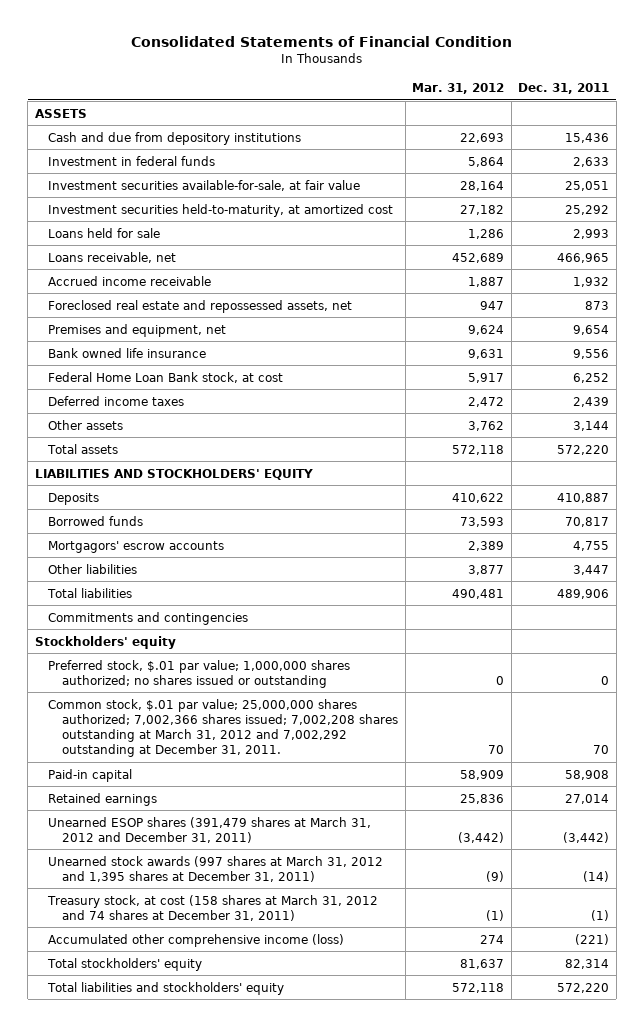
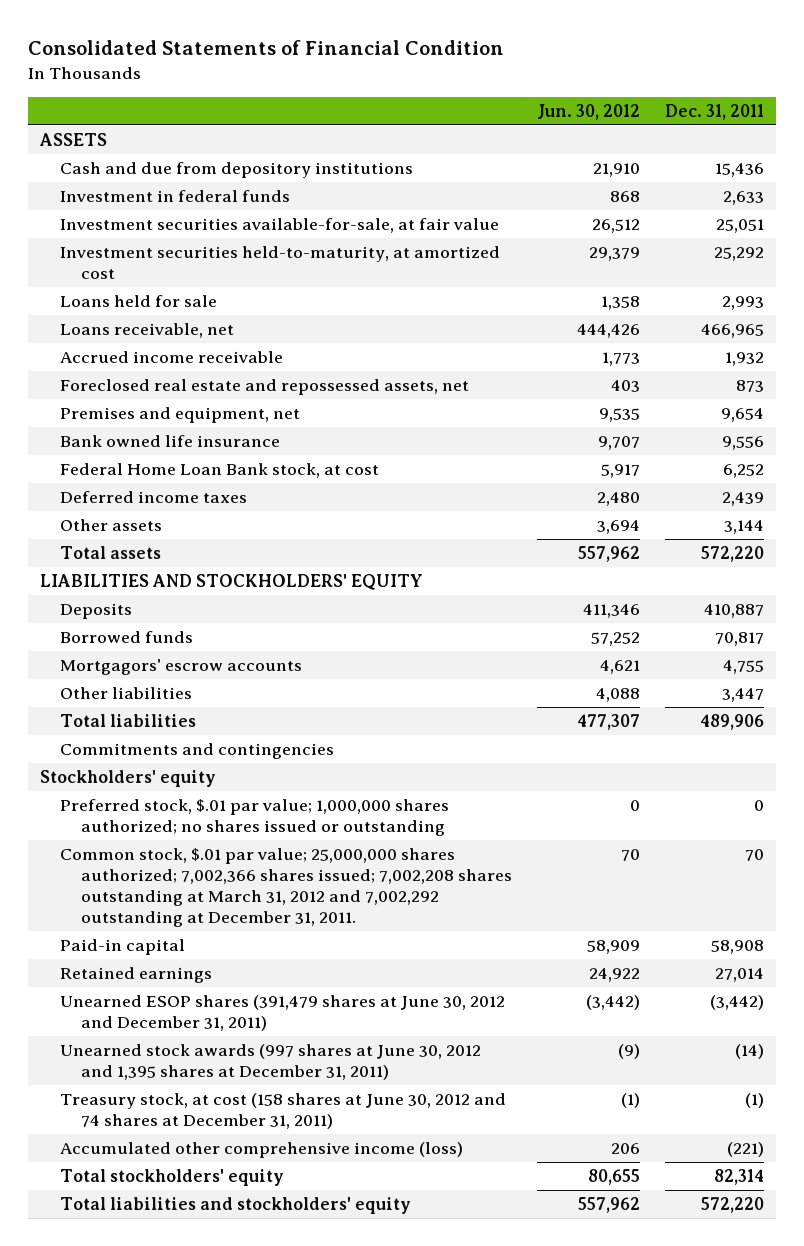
[412,82,505,94] Mar. 31, 2012 -> none
none -> [536,103,640,120] Jun. 30, 2012
[48,816,372,843] Unearned ESOP shares (391,479 shares at March 31, 2012 and December 31, 2011) -> [60,995,506,1031] Unearned ESOP shares (391,479 shares at June 30, 2012 and December 31, 2011)
[48,855,384,882] Unearned stock awards (997 shares at March 31, 2012 and 1,395 shares at December 31, 2011) -> [60,1044,482,1080] Unearned stock awards (997 shares at June 30, 2012 and 1,395 shares at December 31, 2011)
[47,894,379,921] Treasury stock, at cost (158 shares at March 31, 2012 and 74 shares at December 31, 2011) -> [60,1093,507,1129] Treasury stock, at cost (158 shares at June 30, 2012 and 74 shares at December 31, 2011)

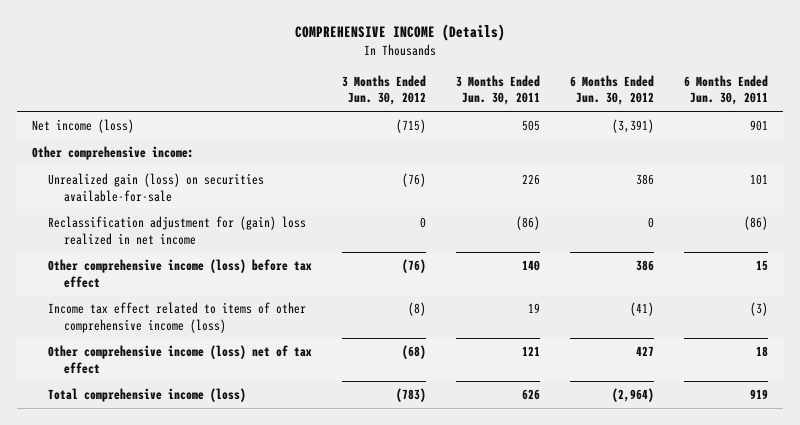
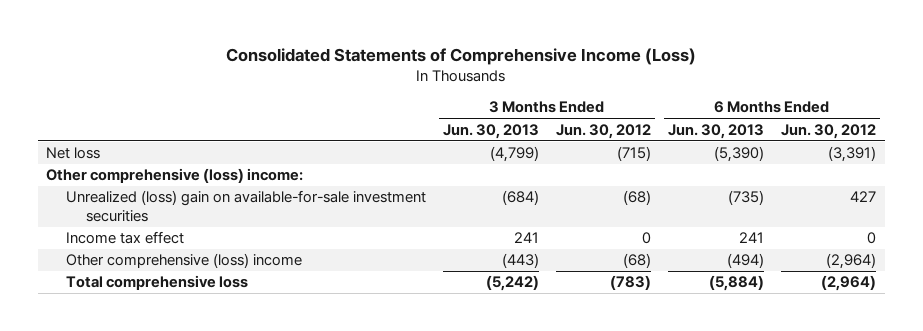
[295,24,506,42] COMPREHENSIVE INCOME (Details) -> [226,47,697,65] Consolidated Statements of Comprehensive Income (Loss)
[456,74,541,106] 3 Months Ended Jun. 30, 2011 -> none
[684,74,769,106] 6 Months Ended Jun. 30, 2011 -> none
none -> [443,123,540,139] Jun. 30, 2013
none -> [668,123,765,139] Jun. 30, 2013
[48,215,307,245] Reclassification adjustment for (gain) loss realized in net income -> none
[48,258,313,288] Other comprehensive income (loss) before tax effect -> none
[31,118,134,133] Net income (loss) -> [46,147,101,160] Net loss
[31,145,194,160] Other comprehensive income: -> [46,168,304,184] Other comprehensive (loss) income:
[48,172,265,202] Unrealized gain (loss) on securities available-for-sale -> [66,190,427,222] Unrealized (loss) gain on available-for-sale investment securities
[402,172,427,187] (76) -> [623,190,652,206] (68)
[636,173,655,185] 386 -> [850,191,877,203] 427
[48,301,307,333] Income tax effect related to items of other comprehensive income (loss) -> [66,231,185,245] Income tax effect
[408,301,427,316] (8) -> [642,232,652,245] 0
[630,301,655,316] (41) -> [867,232,877,245] 0
[48,344,313,374] Other comprehensive income (loss) net of tax effect -> [66,253,303,269] Other comprehensive (loss) income
[636,345,655,356] 427 -> [826,253,877,270] (2,964)
[48,387,247,402] Total comprehensive income (loss) -> [66,275,249,291] Total comprehensive loss

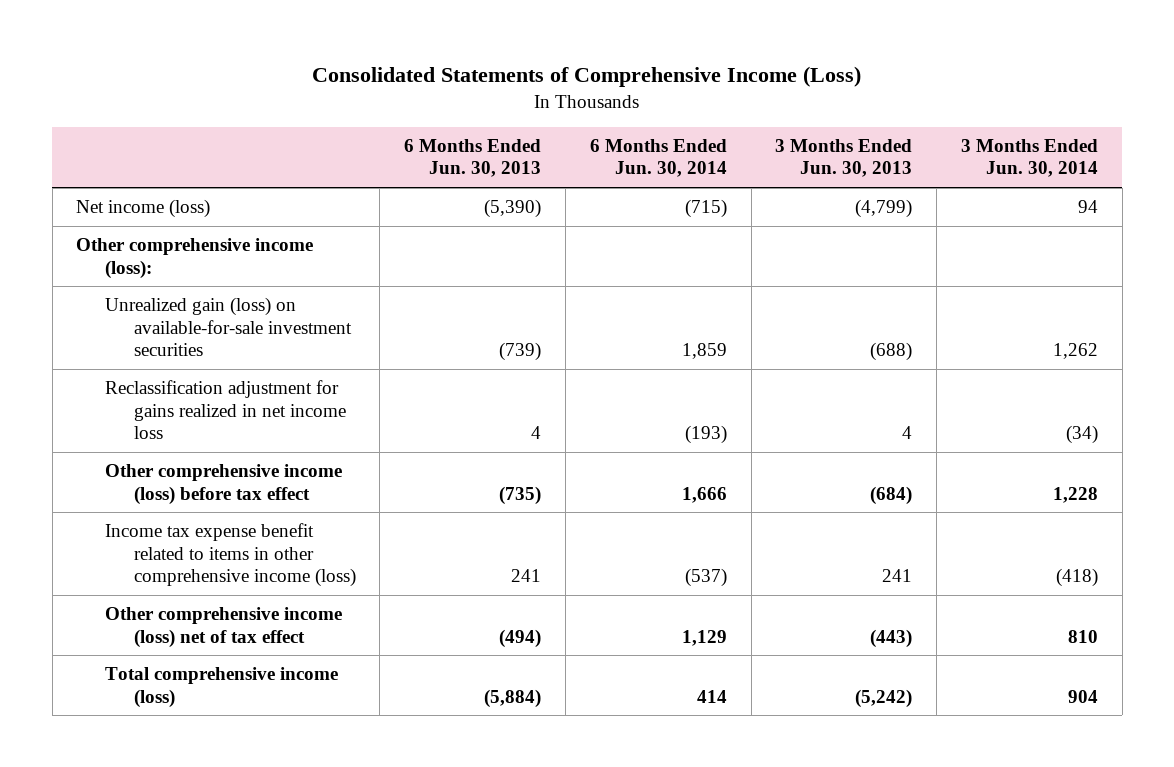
[556,123,652,139] Jun. 30, 2012 -> none
[781,123,877,139] Jun. 30, 2012 -> none
none -> [589,138,727,178] 6 Months Ended Jun. 30, 2014
none -> [961,138,1099,178] 3 Months Ended Jun. 30, 2014
[46,147,101,160] Net loss -> [76,199,211,219] Net income (loss)
[46,168,304,184] Other comprehensive (loss) income: -> [76,238,314,279] Other comprehensive income (loss):
[66,190,427,222] Unrealized (loss) gain on available-for-sale investment securities -> [104,297,352,357] Unrealized gain (loss) on available-for-sale investment securities
[502,190,540,206] (684) -> [870,342,913,362] (688)
[728,190,765,206] (735) -> [499,342,542,362] (739)
none -> [104,380,346,440] Reclassification adjustment for gains realized in net income loss
none -> [104,464,342,505] Other comprehensive income (loss) before tax effect
[66,231,185,245] Income tax effect -> [104,523,356,588] Income tax expense benefit related to items in other comprehensive income (loss)
[66,253,303,269] Other comprehensive (loss) income -> [104,607,342,648] Other comprehensive income (loss) net of tax effect
[66,275,249,291] Total comprehensive loss -> [104,667,338,708] Total comprehensive income (loss)

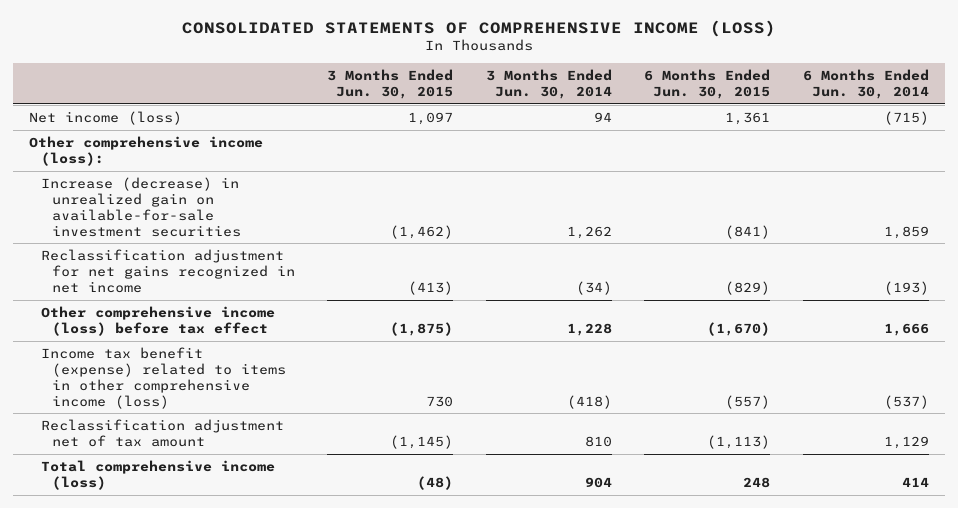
[312,65,862,87] Consolidated Statements of Comprehensive Income (Loss) -> [181,19,776,37] CONSOLIDATED STATEMENTS OF COMPREHENSIVE INCOME (LOSS)
[404,138,542,178] 6 Months Ended Jun. 30, 2013 -> none
[775,138,913,178] 3 Months Ended Jun. 30, 2013 -> none
none -> [327,69,454,100] 3 Months Ended Jun. 30, 2015
none -> [644,69,771,100] 6 Months Ended Jun. 30, 2015
[104,297,352,357] Unrealized gain (loss) on available-for-sale investment securities -> [40,176,241,237] Increase (decrease) in unrealized gain on available-for-sale investment securities
[104,380,346,440] Reclassification adjustment for gains realized in net income loss -> [40,248,295,293] Reclassification adjustment for net gains recognized in net income
[104,523,356,588] Income tax expense benefit related to items in other comprehensive income (loss) -> [40,346,286,409] Income tax benefit (expense) related to items in other comprehensive income (loss)
[104,607,342,648] Other comprehensive income (loss) net of tax effect -> [40,418,284,447] Reclassification adjustment net of tax amount

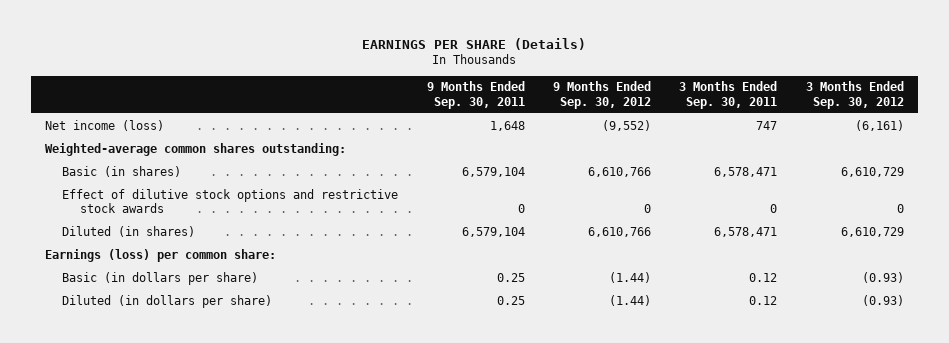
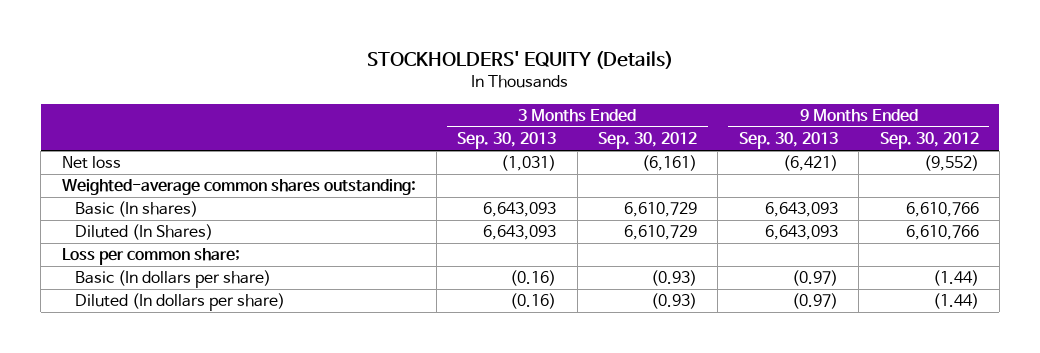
[362,37,587,50] EARNINGS PER SHARE (Details) -> [367,50,674,69] STOCKHOLDERS' EQUITY (Details)
[426,81,525,109] 9 Months Ended Sep. 30, 2011 -> none
[679,81,778,109] 3 Months Ended Sep. 30, 2011 -> none
none -> [457,132,557,150] Sep. 30, 2013
none -> [738,132,838,150] Sep. 30, 2013
[45,119,165,131] Net income (loss) -> [61,156,121,170] Net loss
[62,188,399,213] Effect of dilutive stock options and restrictive stock awards -> none
[62,165,182,177] Basic (in shares) -> [74,201,198,218] Basic (In shares)
[62,225,196,237] Diluted (in shares) -> [74,224,213,241] Diluted (In Shares)
[45,248,277,262] Earnings (loss) per common share: -> [61,248,240,266] Loss per common share;
[62,271,259,285] Basic (in dollars per share) -> [74,270,271,289] Basic (In dollars per share)
[62,294,273,308] Diluted (in dollars per share) -> [74,293,285,312] Diluted (In dollars per share)

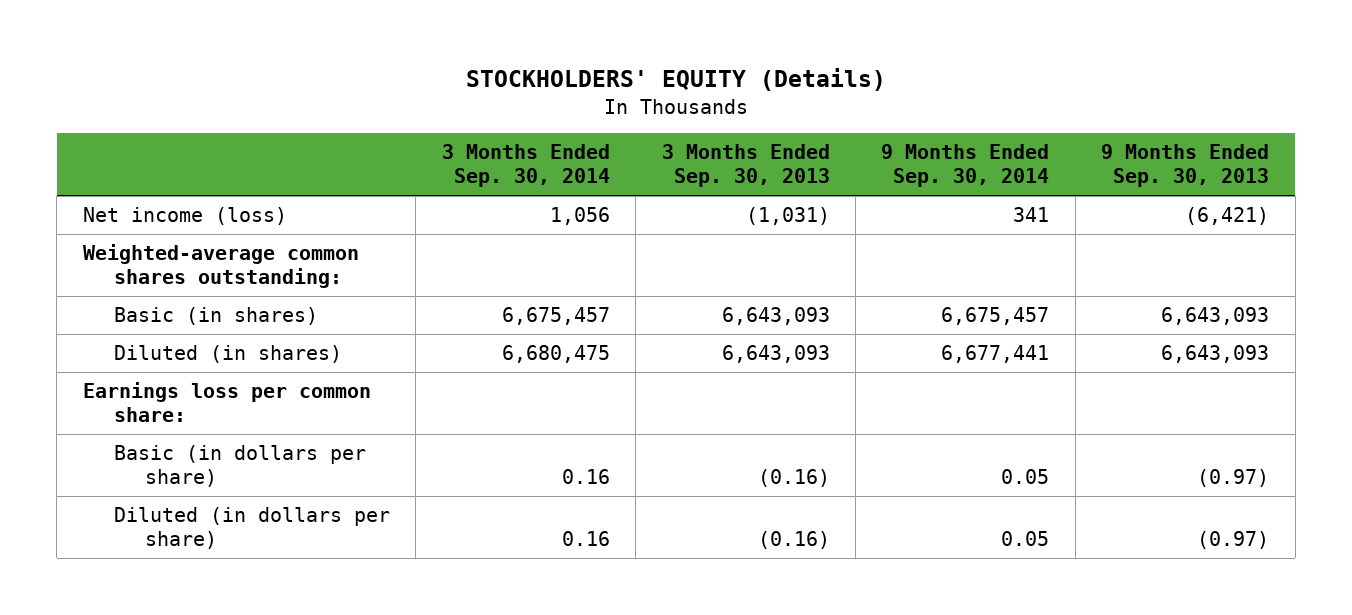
[598,132,698,150] Sep. 30, 2012 -> none
[879,132,979,150] Sep. 30, 2012 -> none
none -> [441,144,610,188] 3 Months Ended Sep. 30, 2014
none -> [881,144,1050,188] 9 Months Ended Sep. 30, 2014
[61,156,121,170] Net loss -> [82,207,287,226] Net income (loss)
[74,201,198,218] Basic (In shares) -> [113,307,318,326] Basic (in shares)
[74,224,213,241] Diluted (In Shares) -> [113,345,342,364] Diluted (in shares)
[61,248,240,266] Loss per common share; -> [82,382,371,423] Earnings loss per common share:
[74,270,271,289] Basic (In dollars per share) -> [113,445,366,488] Basic (in dollars per share)
[74,293,285,312] Diluted (In dollars per share) -> [113,507,390,550] Diluted (in dollars per share)

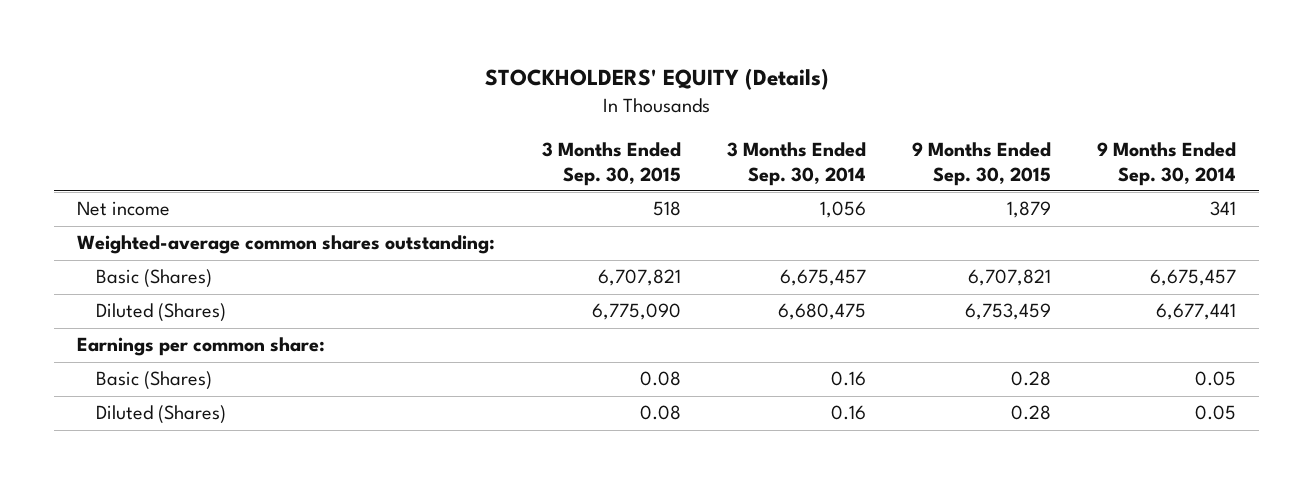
[661,144,830,188] 3 Months Ended Sep. 30, 2013 -> none
[1101,144,1270,188] 9 Months Ended Sep. 30, 2013 -> none
none -> [541,141,681,186] 3 Months Ended Sep. 30, 2015
none -> [911,141,1051,186] 9 Months Ended Sep. 30, 2015
[82,207,287,226] Net income (loss) -> [77,201,171,217] Net income
[113,307,318,326] Basic (in shares) -> [96,269,213,289] Basic (Shares)
[113,345,342,364] Diluted (in shares) -> [96,303,227,323] Diluted (Shares)
[82,382,371,423] Earnings loss per common share: -> [77,337,326,357] Earnings per common share:
[113,445,366,488] Basic (in dollars per share) -> [96,371,213,391] Basic (Shares)
[113,507,390,550] Diluted (in dollars per share) -> [96,405,227,425] Diluted (Shares)

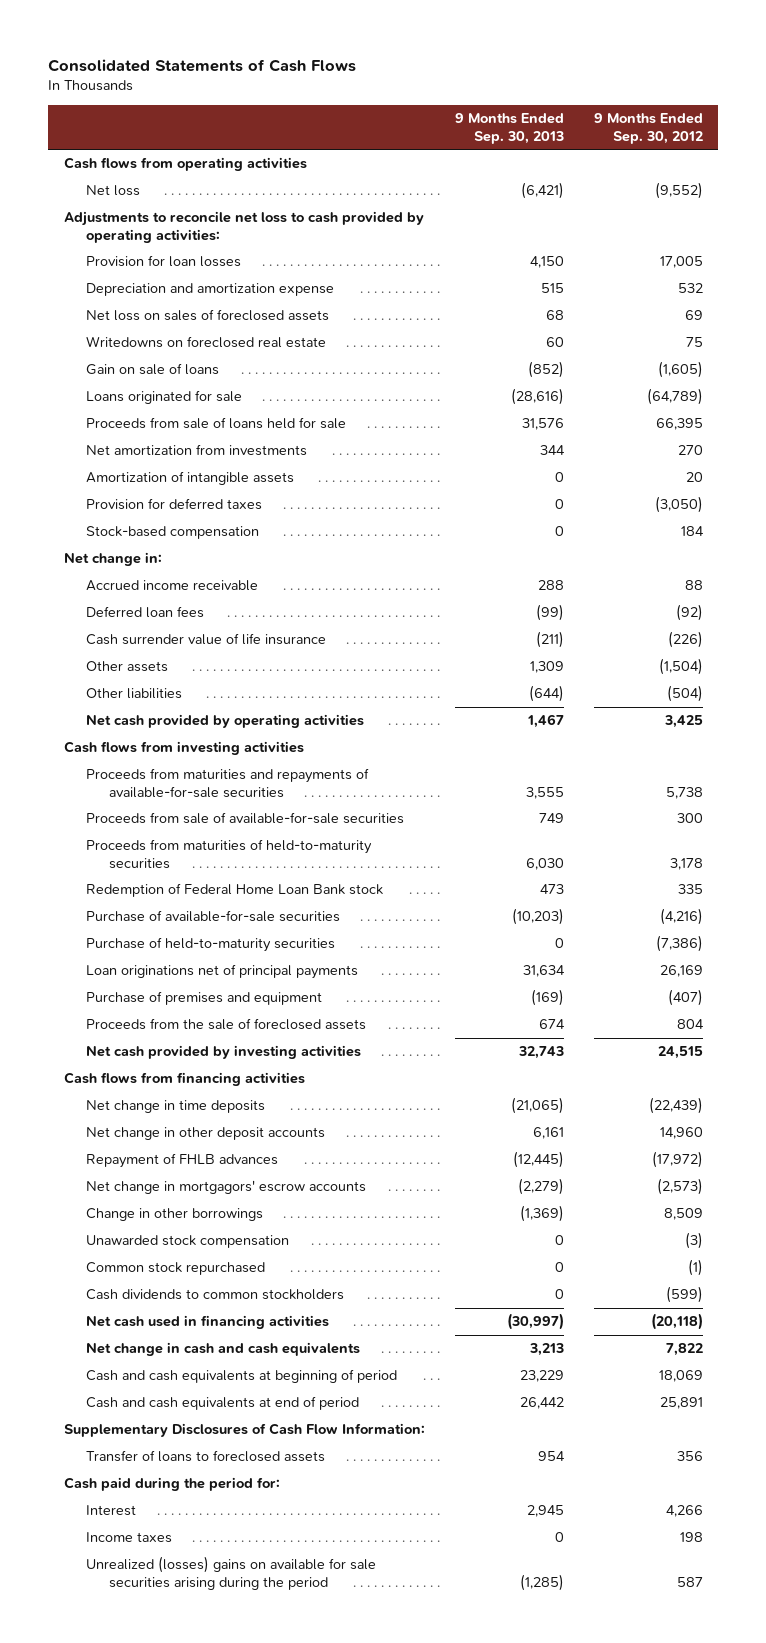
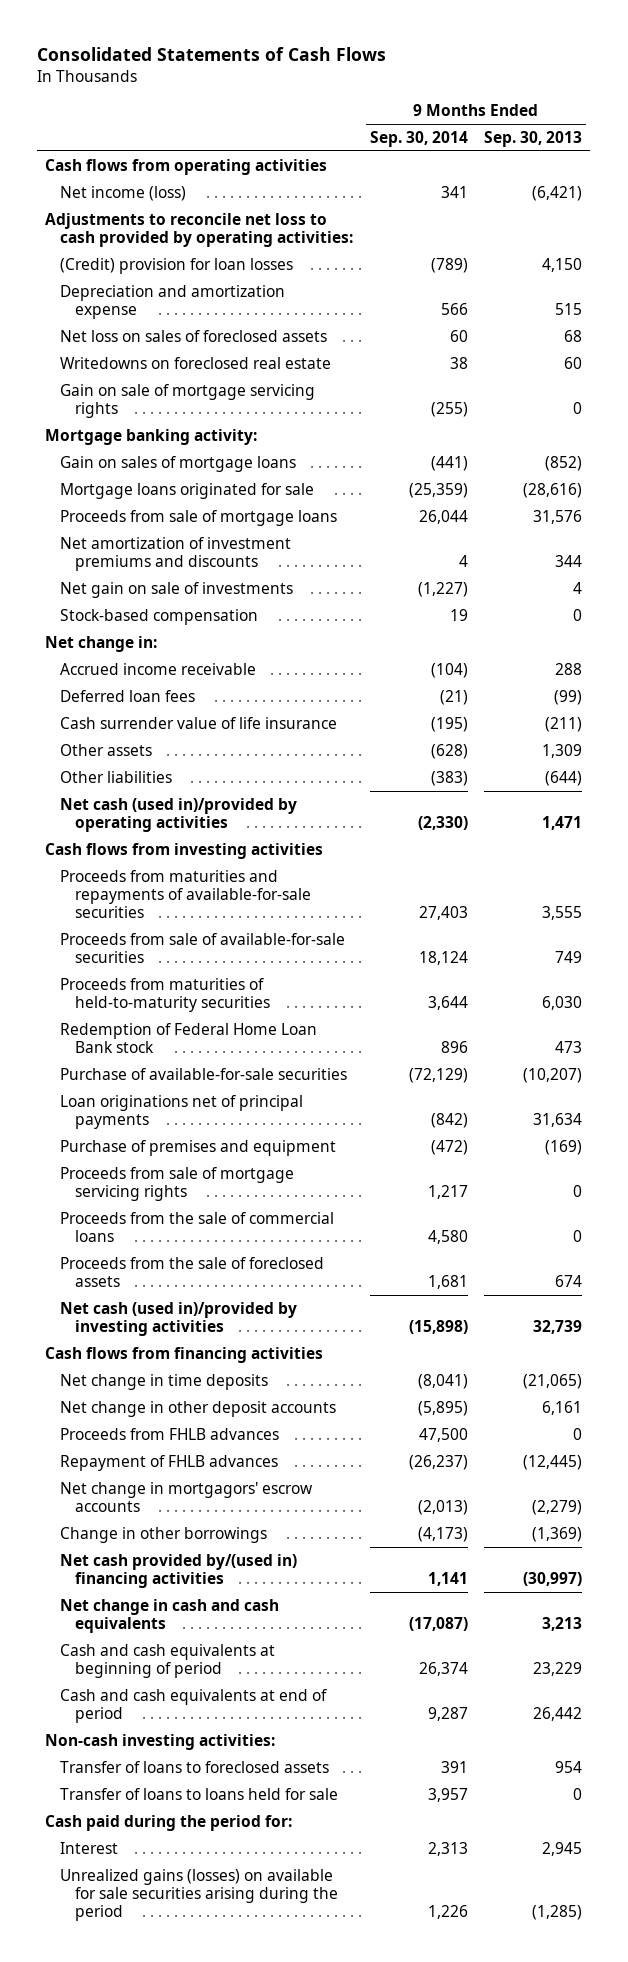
[593,113,703,144] 9 Months Ended Sep. 30, 2012 -> none
none -> [369,131,468,148] Sep. 30, 2014
[86,185,141,197] Net loss -> [60,185,187,201] Net income (loss)
[86,255,242,268] Provision for loan losses -> [60,257,294,274] (Credit) provision for loan losses
[86,471,295,486] Amortization of intangible assets -> none
[86,498,263,511] Provision for deferred taxes -> none
none -> [60,383,316,419] Gain on sale of mortgage servicing rights
none -> [45,428,258,445] Mortgage banking activity:
[86,363,220,376] Gain on sale of loans -> [60,455,297,472] Gain on sales of mortgage loans
[86,390,243,405] Loans originated for sale -> [60,482,315,499] Mortgage loans originated for sale
[86,417,347,430] Proceeds from sale of loans held for sale -> [60,509,338,526] Proceeds from sale of mortgage loans
[86,444,308,457] Net amortization from investments -> [60,536,292,572] Net amortization of investment premiums and discounts
none -> [60,581,294,598] Net gain on sale of investments
[86,714,365,729] Net cash provided by operating activities -> [60,797,298,833] Net cash (used in)/provided by operating activities
[526,714,564,729] 1,467 -> [542,816,583,831] 1,471
[86,937,336,953] Purchase of held-to-maturity securities -> none
[511,908,564,926] (10,203) -> [523,1067,583,1083] (10,207)
none -> [60,1166,295,1202] Proceeds from sale of mortgage servicing rights
none -> [60,1211,335,1243] Proceeds from the sale of commercial loans
[86,1045,362,1060] Net cash provided by investing activities -> [60,1301,298,1337] Net cash (used in)/provided by investing activities
[517,1046,564,1060] 32,743 -> [533,1320,583,1335] 32,739
none -> [60,1427,280,1440] Proceeds from FHLB advances
[86,1235,290,1249] Unawarded stock compensation -> none
[86,1262,266,1276] Common stock repurchased -> none
[86,1289,345,1301] Cash dividends to common stockholders -> none
[86,1315,330,1330] Net cash used in financing activities -> [60,1553,298,1589] Net cash provided by/(used in) financing activities
[63,1423,425,1438] Supplementary Disclosures of Cash Flow Information: -> none
none -> [45,1733,276,1750] Non-cash investing activities:
none -> [60,1787,339,1800] Transfer of loans to loans held for sale
[86,1532,173,1544] Income taxes -> none
[86,1556,377,1590] Unrealized (losses) gains on available for sale securities arising during the period -> [60,1868,339,1922] Unrealized gains (losses) on available for sale securities arising during the period

